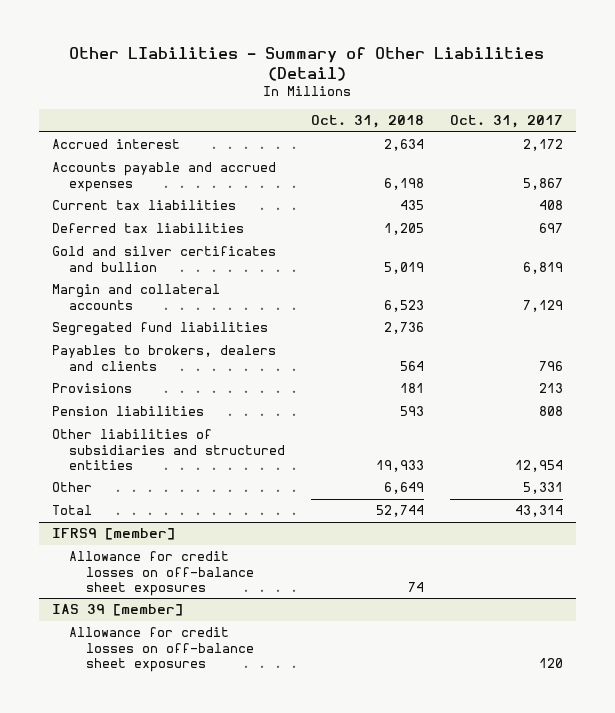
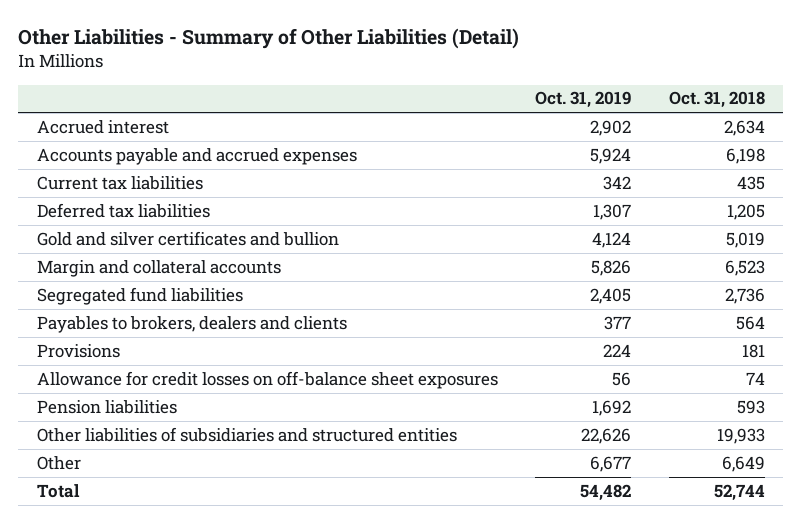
[69,46,545,81] Other LIabilities - Summary of Other Liabilities (Detail) -> [17,28,519,50] Other Liabilities - Summary of Other Liabilities (Detail)
[450,115,564,129] Oct. 31, 2017 -> none
none -> [535,91,632,109] Oct. 31, 2019
none -> [36,370,498,389] Allowance for credit losses on off-balance sheet exposures
[51,528,175,541] IFRS9 [member] -> none
[68,551,254,596] Allowance for credit losses on off-balance sheet exposures -> none
[51,604,183,617] IAS 39 [member] -> none
[68,627,254,672] Allowance for credit losses on off-balance sheet exposures -> none

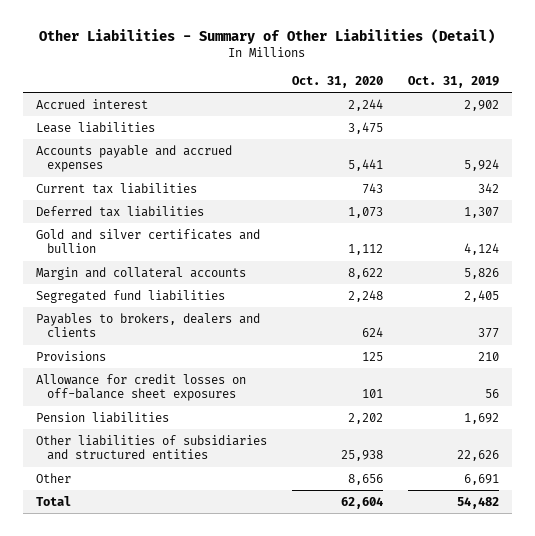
[668,91,765,109] Oct. 31, 2018 -> none
none -> [291,75,383,88] Oct. 31, 2020
none -> [35,121,155,133] Lease liabilities
[603,343,632,357] 224 -> [478,351,500,361] 210
[590,455,632,472] 6,677 -> [464,473,500,485] 6,691

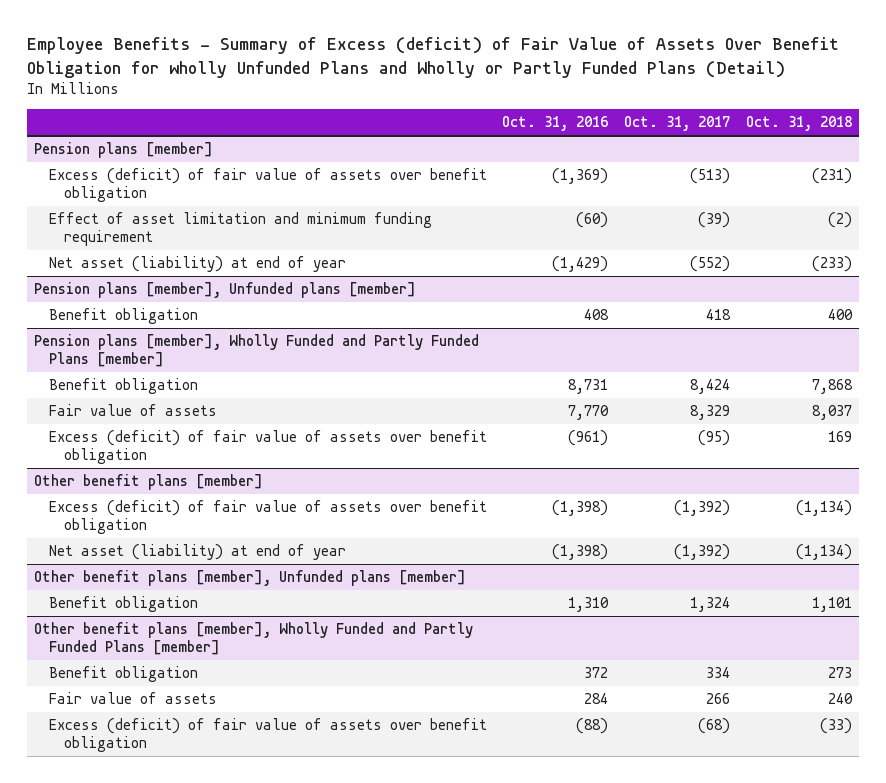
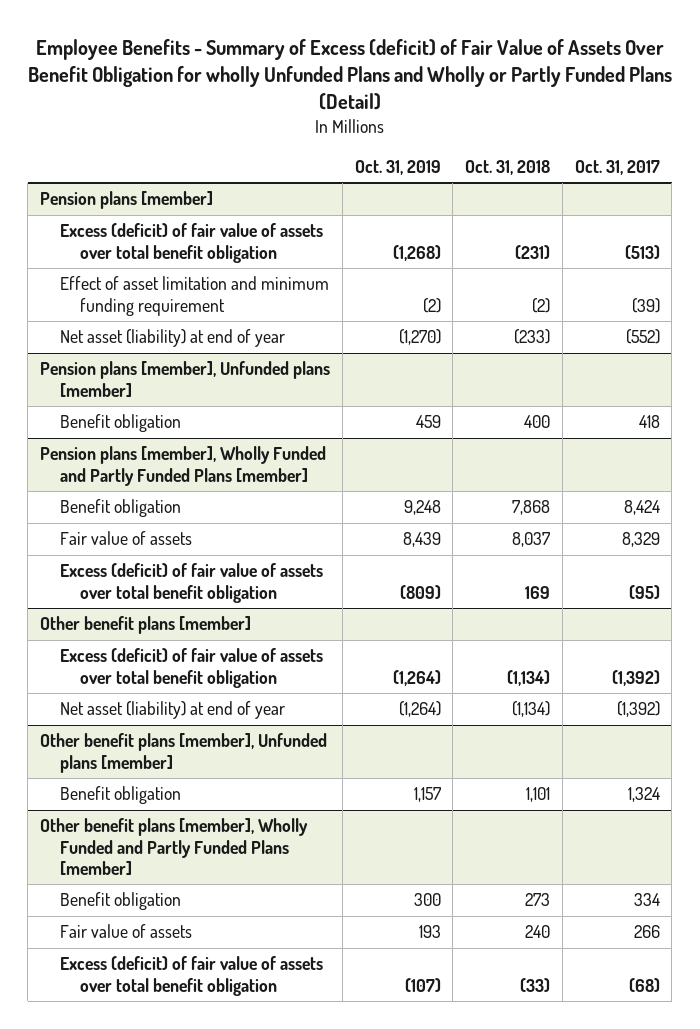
[502,116,609,132] Oct. 31, 2016 -> none
none -> [354,159,441,175] Oct. 31, 2019
[48,168,487,203] Excess (deficit) of fair value of assets over benefit obligation -> [60,223,324,263] Excess (deficit) of fair value of assets over total benefit obligation
[48,430,487,465] Excess (deficit) of fair value of assets over benefit obligation -> [60,563,324,603] Excess (deficit) of fair value of assets over total benefit obligation
[48,500,487,535] Excess (deficit) of fair value of assets over benefit obligation -> [60,648,324,688] Excess (deficit) of fair value of assets over total benefit obligation
[48,718,487,753] Excess (deficit) of fair value of assets over benefit obligation -> [60,956,324,996] Excess (deficit) of fair value of assets over total benefit obligation

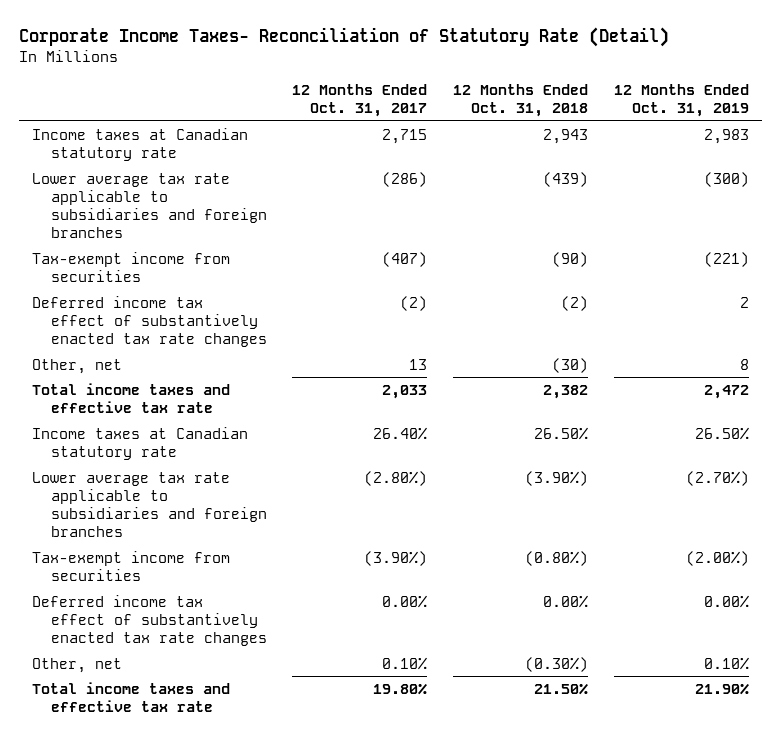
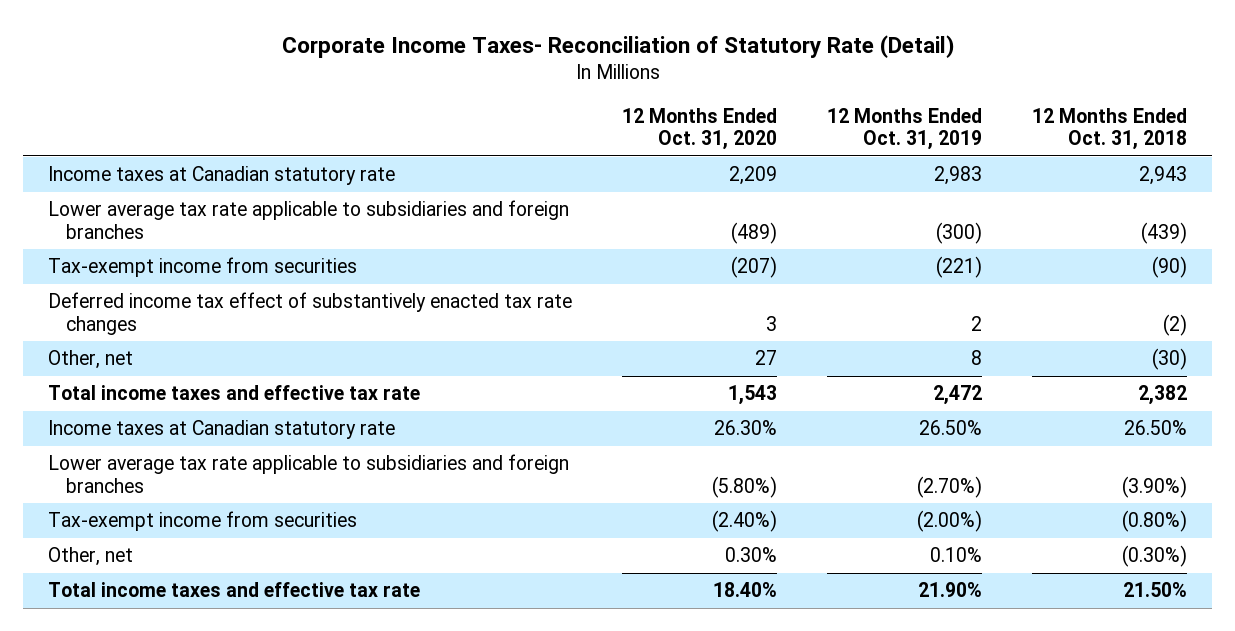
[292,83,428,118] 12 Months Ended Oct. 31, 2017 -> none
none -> [621,107,777,151] 12 Months Ended Oct. 31, 2020
[31,594,267,647] Deferred income tax effect of substantively enacted tax rate changes -> none

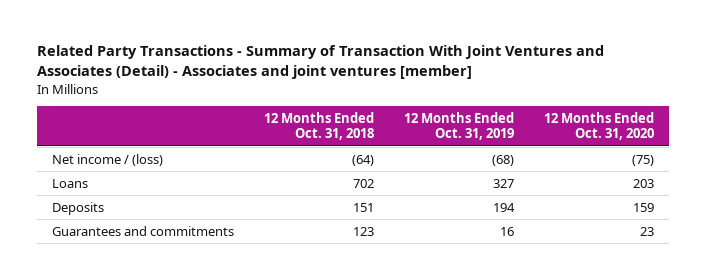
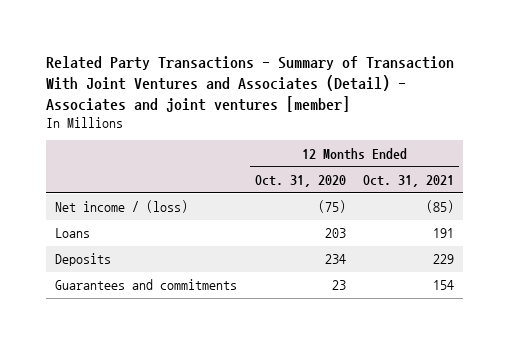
[263,111,374,141] 12 Months Ended Oct. 31, 2018 -> none
[403,111,514,141] 12 Months Ended Oct. 31, 2019 -> none
none -> [363,174,455,187] Oct. 31, 2021
[632,202,654,212] 159 -> [324,254,346,265] 234

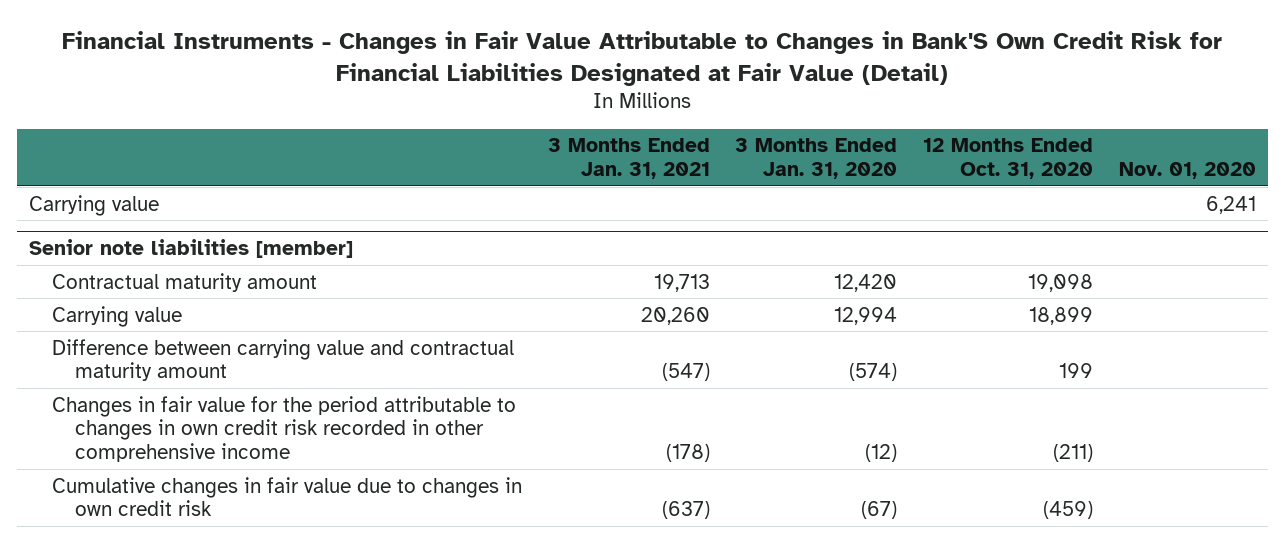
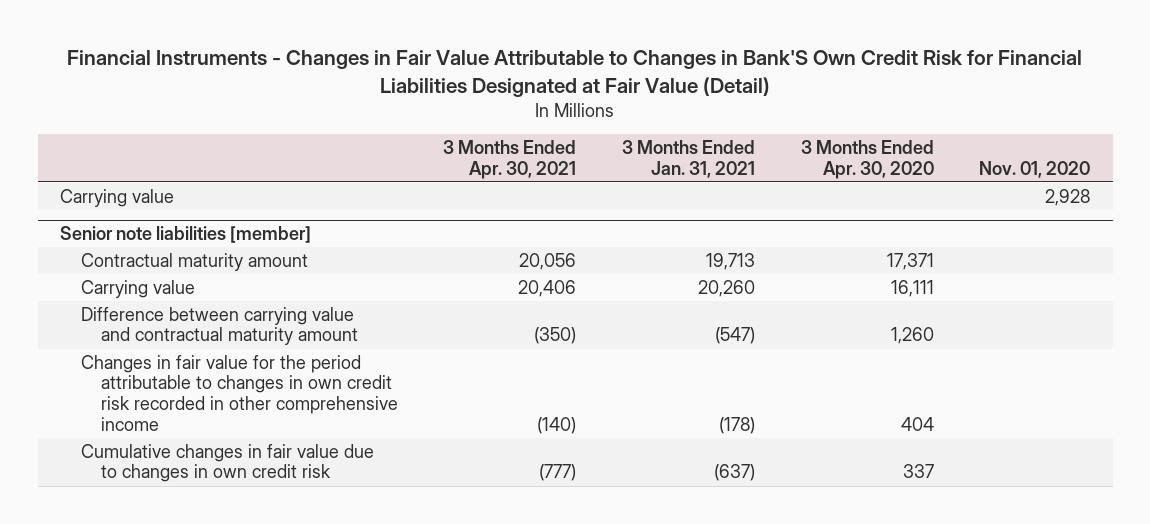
[735,138,898,180] 3 Months Ended Jan. 31, 2020 -> none
[923,138,1094,180] 12 Months Ended Oct. 31, 2020 -> none
none -> [443,140,577,179] 3 Months Ended Apr. 30, 2021
none -> [800,140,934,179] 3 Months Ended Apr. 30, 2020
[1205,195,1256,214] 6,241 -> [1045,188,1091,206] 2,928

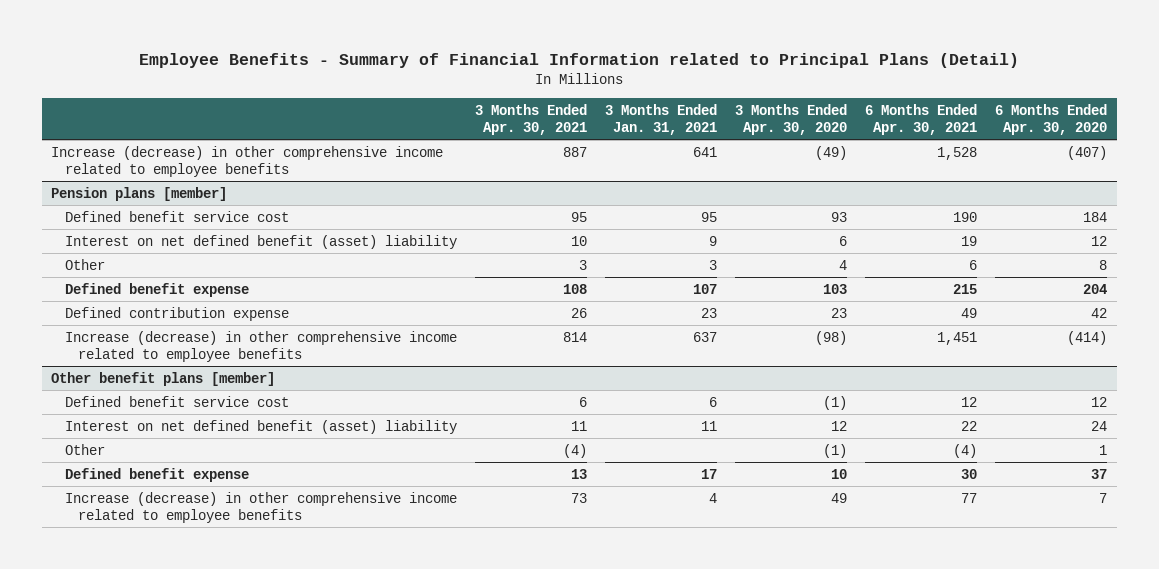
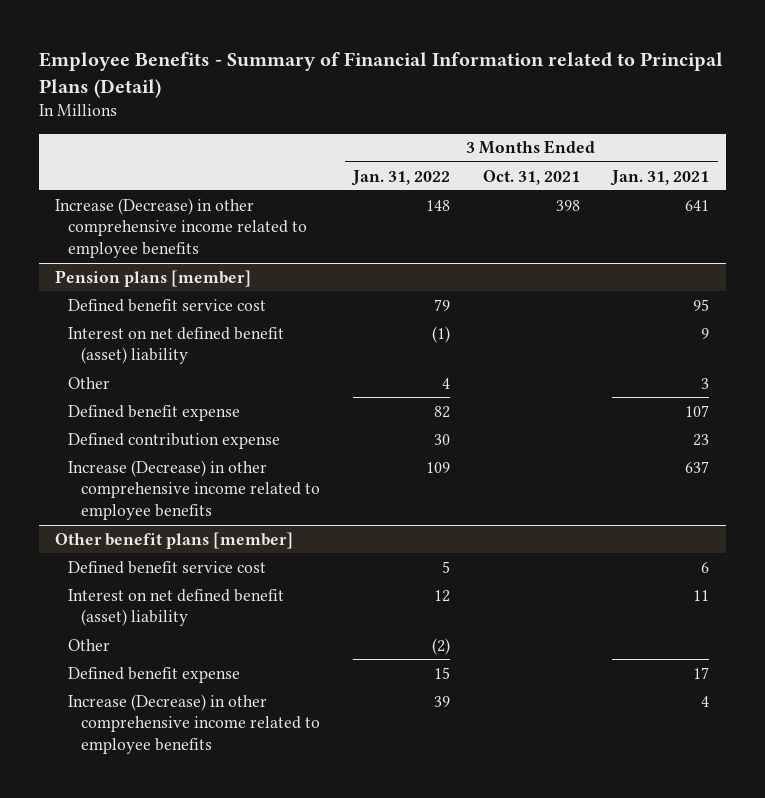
[474,103,587,135] 3 Months Ended Apr. 30, 2021 -> none
[735,103,848,135] 3 Months Ended Apr. 30, 2020 -> none
[865,103,978,135] 6 Months Ended Apr. 30, 2021 -> none
[995,103,1108,135] 6 Months Ended Apr. 30, 2020 -> none
none -> [351,169,451,186] Jan. 31, 2022
none -> [482,169,580,185] Oct. 31, 2021
[51,145,444,177] Increase (decrease) in other comprehensive income related to employee benefits -> [55,197,308,259] Increase (Decrease) in other comprehensive income related to employee benefits
[64,330,457,362] Increase (decrease) in other comprehensive income related to employee benefits -> [68,459,321,521] Increase (Decrease) in other comprehensive income related to employee benefits
[64,491,457,523] Increase (decrease) in other comprehensive income related to employee benefits -> [68,693,321,755] Increase (Decrease) in other comprehensive income related to employee benefits

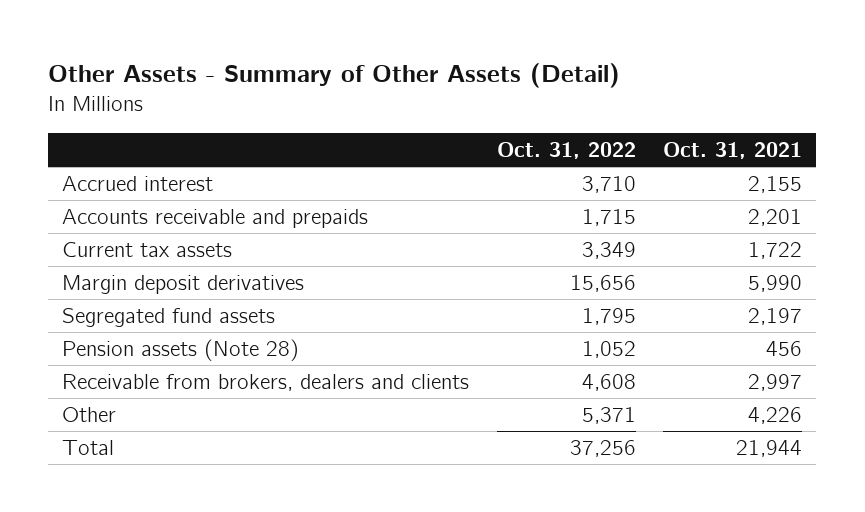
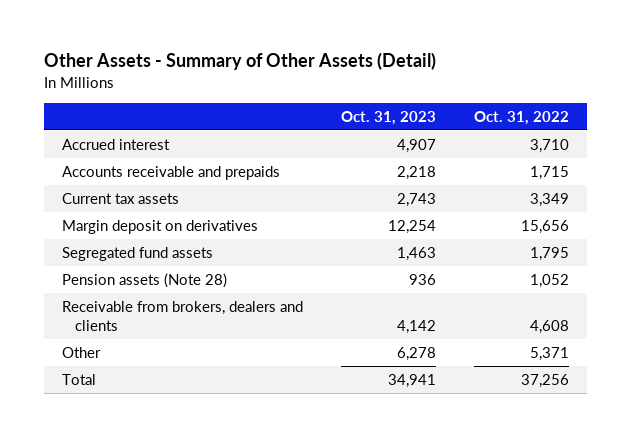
[663,142,803,160] Oct. 31, 2021 -> none
none -> [341,110,437,125] Oct. 31, 2023
[62,275,305,295] Margin deposit derivatives -> [62,219,259,234] Margin deposit on derivatives

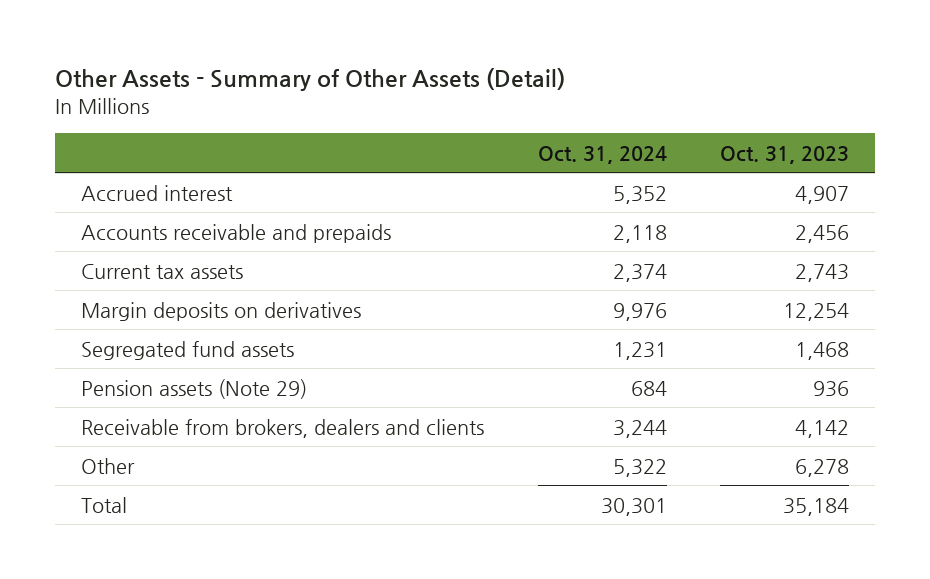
[473,110,569,125] Oct. 31, 2022 -> none
none -> [537,145,667,164] Oct. 31, 2024
[397,165,437,180] 2,218 -> [794,224,849,243] 2,456
[62,219,259,234] Margin deposit on derivatives -> [81,301,362,321] Margin deposits on derivatives
[397,246,437,261] 1,463 -> [794,341,849,360] 1,468
[62,272,228,288] Pension assets (Note 28) -> [81,378,308,399] Pension assets (Note 29)
[388,373,437,388] 34,941 -> [782,497,849,516] 35,184

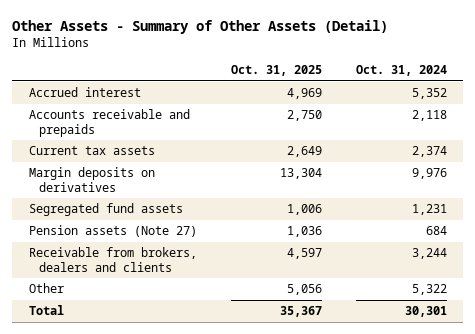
[719,145,849,164] Oct. 31, 2023 -> none
none -> [230,65,322,77] Oct. 31, 2025
[81,378,308,399] Pension assets (Note 29) -> [28,225,197,238] Pension assets (Note 27)

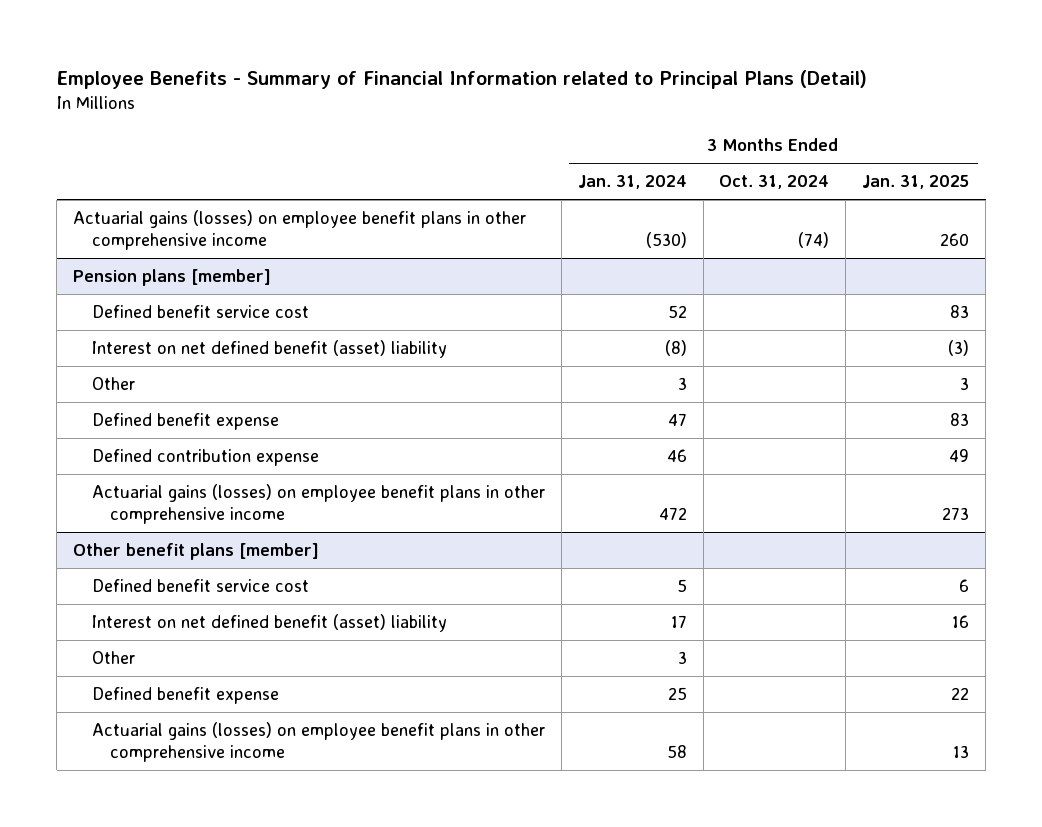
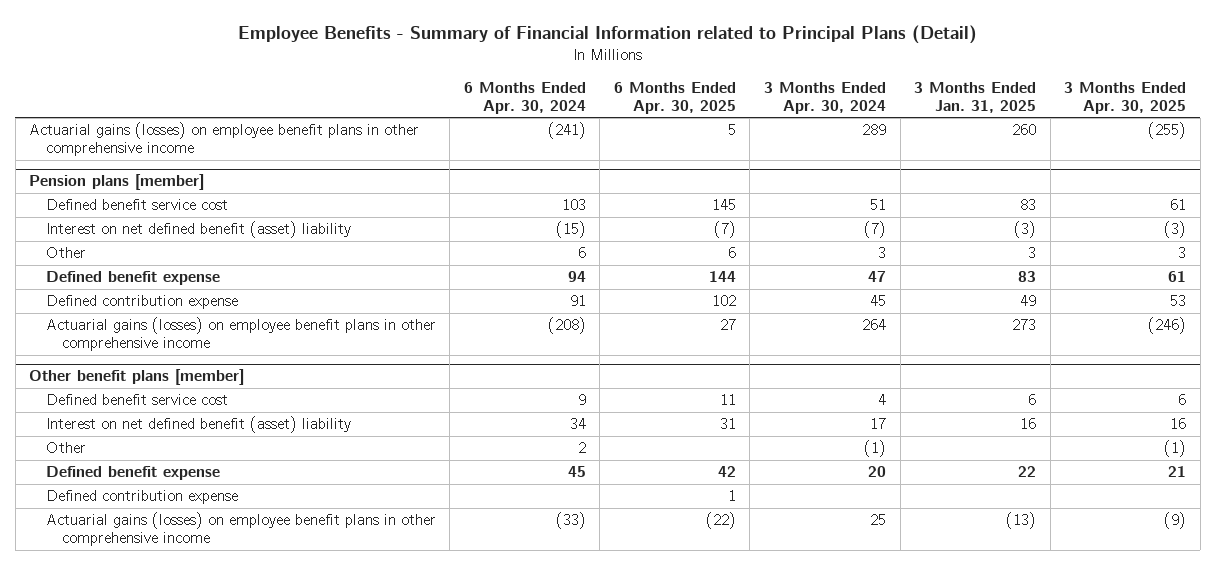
[577,175,687,190] Jan. 31, 2024 -> none
[719,175,830,190] Oct. 31, 2024 -> none
none -> [463,81,586,114] 6 Months Ended Apr. 30, 2024
none -> [613,81,736,114] 6 Months Ended Apr. 30, 2025
none -> [763,81,886,114] 3 Months Ended Apr. 30, 2024
none -> [1064,81,1187,114] 3 Months Ended Apr. 30, 2025
none -> [45,490,238,505] Defined contribution expense
[953,745,970,759] 13 -> [1006,512,1037,530] (13)

